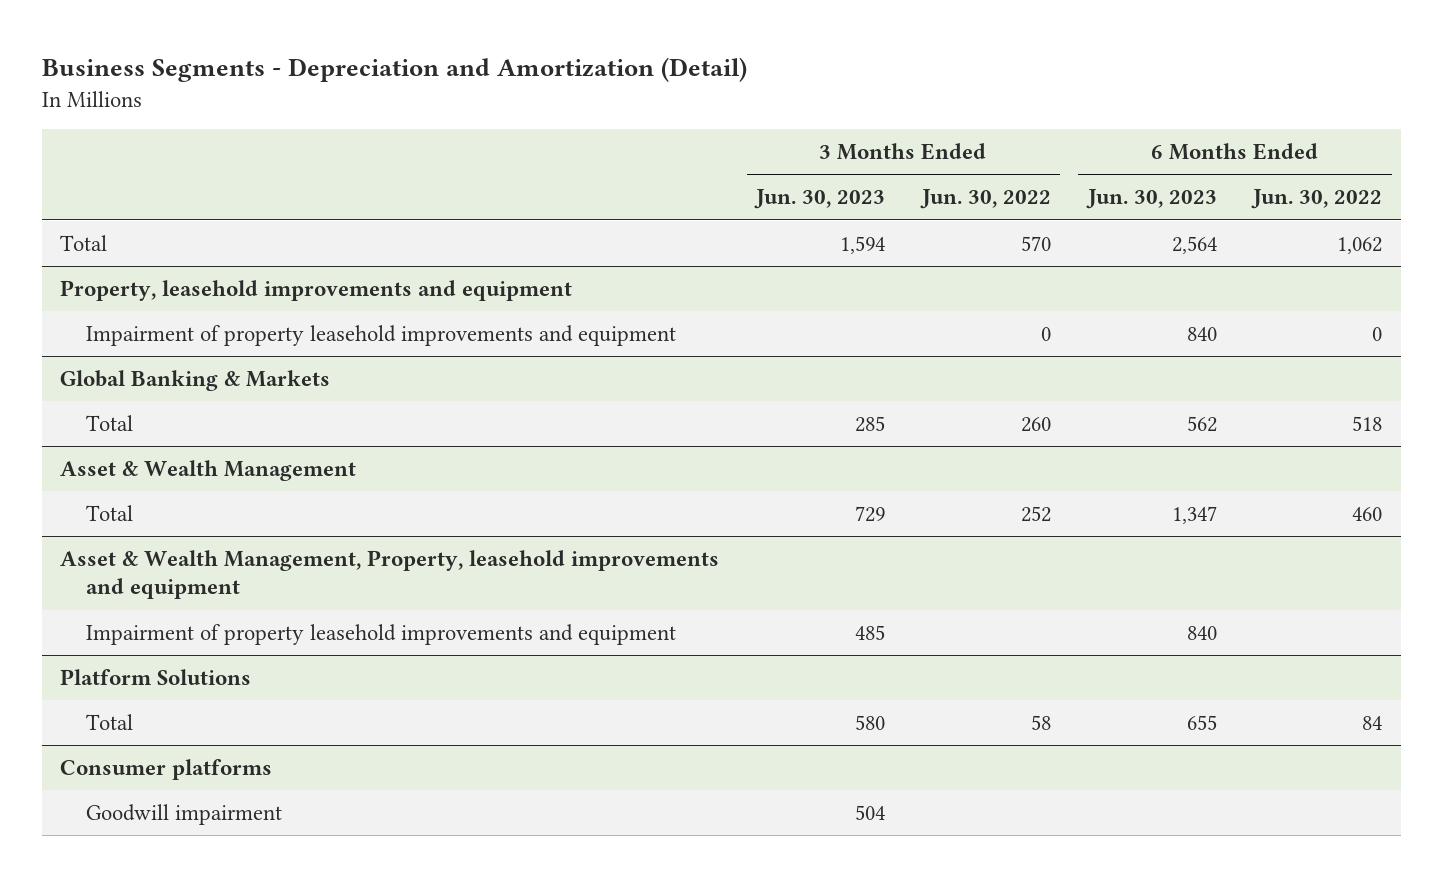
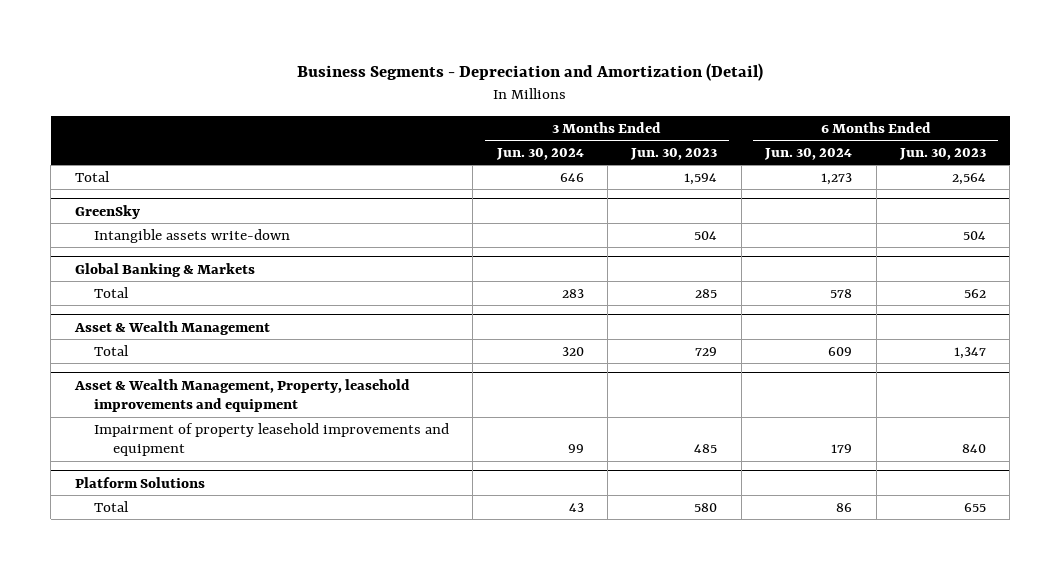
[919,189,1051,210] Jun. 30, 2022 -> none
[1251,189,1383,210] Jun. 30, 2022 -> none
none -> [495,147,584,160] Jun. 30, 2024
none -> [764,147,853,160] Jun. 30, 2024
[60,279,573,301] Property, leasehold improvements and equipment -> none
[85,324,676,346] Impairment of property leasehold improvements and equipment -> none
none -> [74,204,140,219] GreenSky
none -> [93,228,290,243] Intangible assets write-down
[60,758,273,780] Consumer platforms -> none
[85,803,282,825] Goodwill impairment -> none

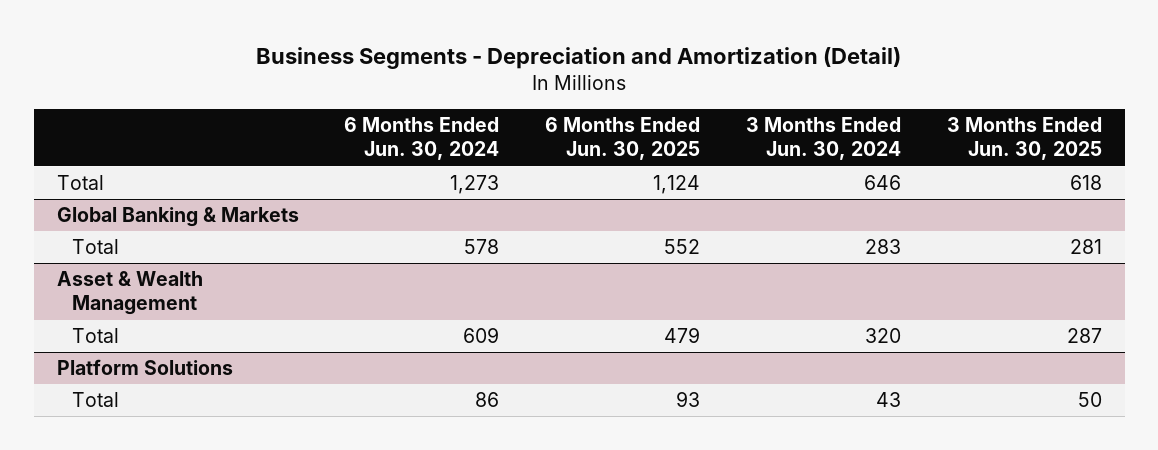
[630,147,718,160] Jun. 30, 2023 -> none
[898,147,986,160] Jun. 30, 2023 -> none
none -> [545,117,701,161] 6 Months Ended Jun. 30, 2025
none -> [946,117,1102,161] 3 Months Ended Jun. 30, 2025
[74,204,140,219] GreenSky -> none
[93,228,290,243] Intangible assets write-down -> none
[73,378,410,413] Asset & Wealth Management, Property, leasehold improvements and equipment -> none
[93,422,449,457] Impairment of property leasehold improvements and equipment -> none

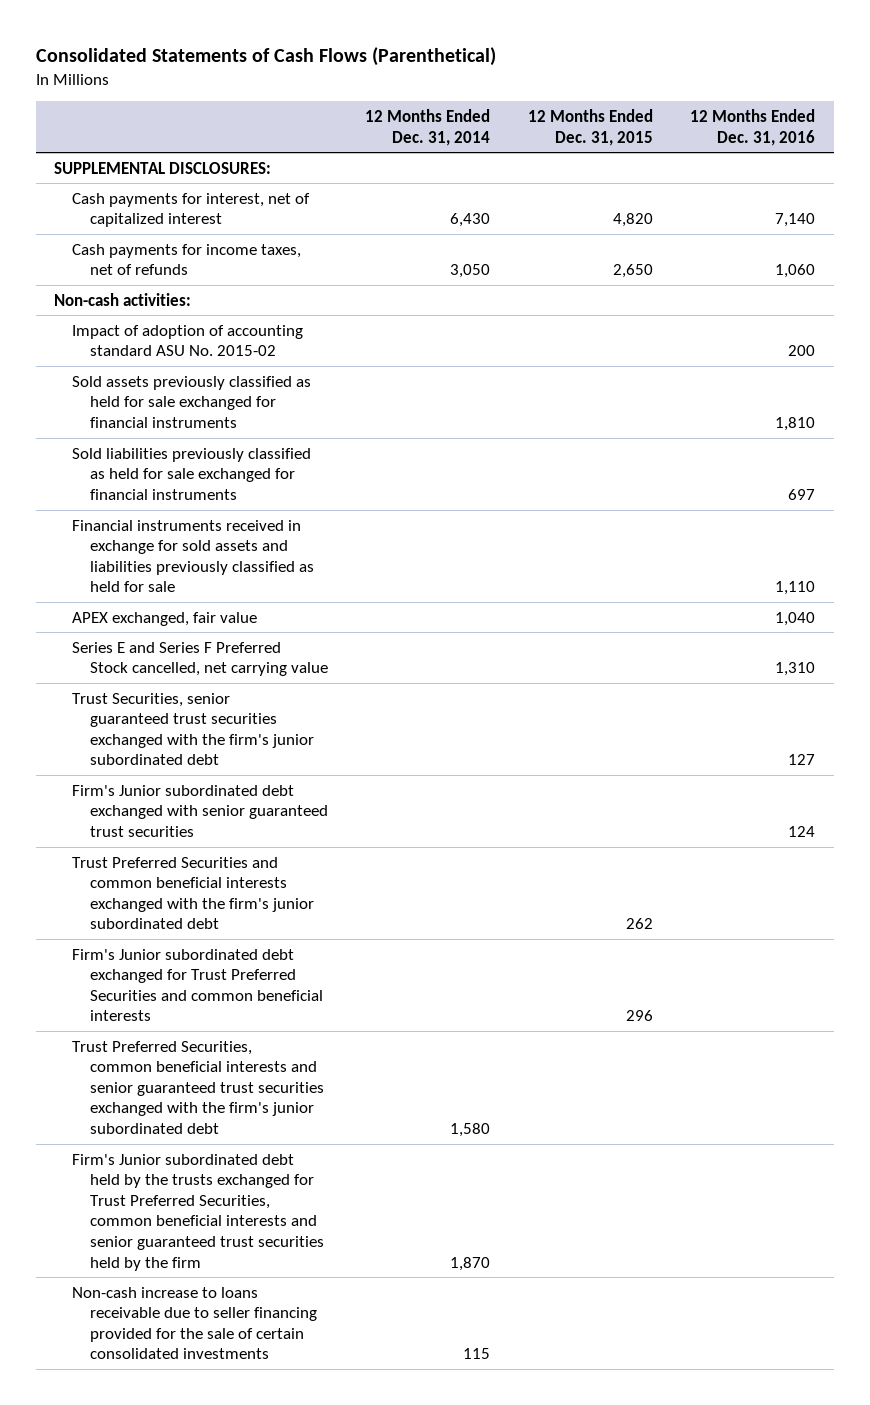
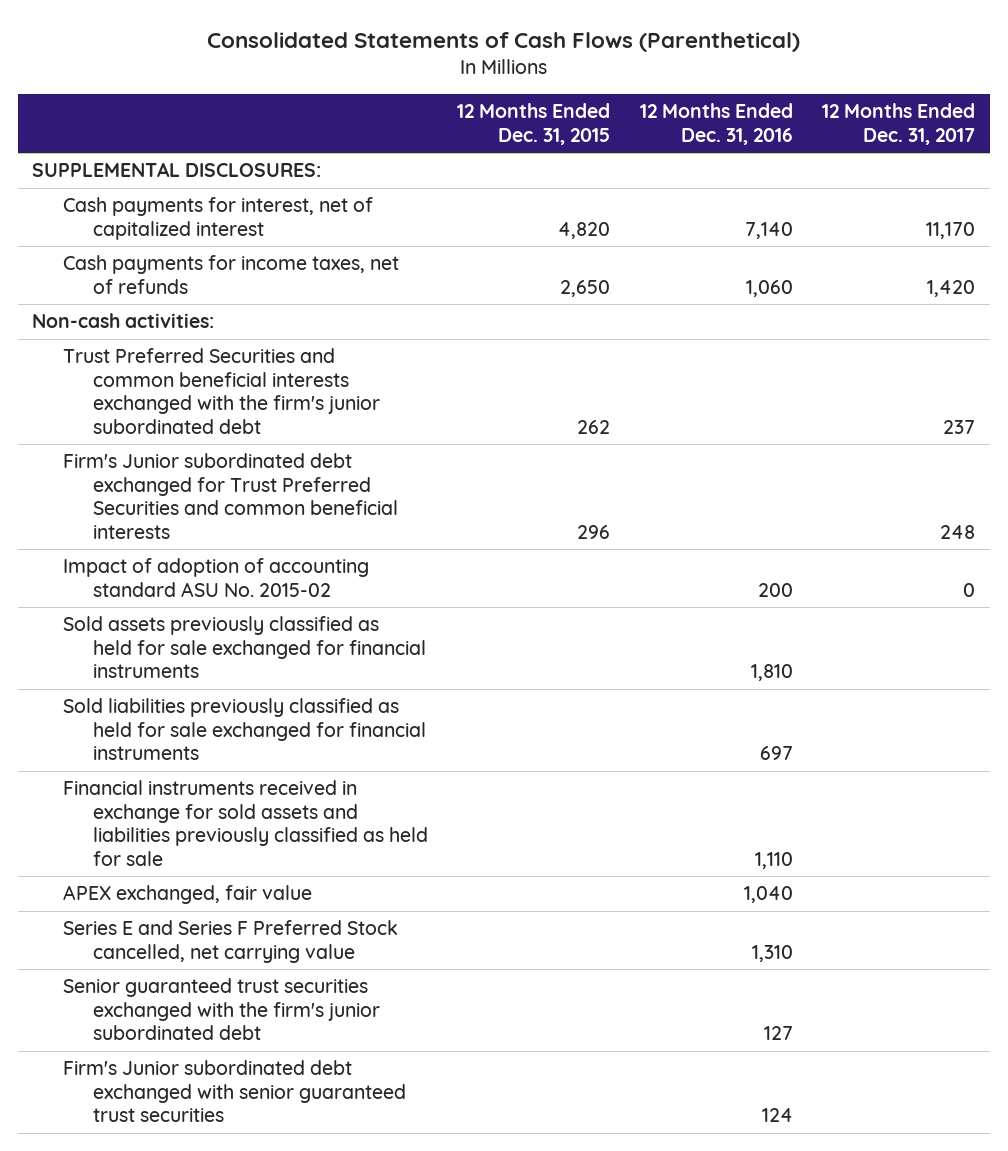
[365,109,491,146] 12 Months Ended Dec. 31, 2014 -> none
none -> [822,103,976,145] 12 Months Ended Dec. 31, 2017
[72,856,314,930] Trust Preferred Securities and common beneficial interests exchanged with the firm's junior subordinated debt -> [62,348,380,434] Trust Preferred Securities and common beneficial interests exchanged with the firm's junior subordinated debt
[72,948,323,1022] Firm's Junior subordinated debt exchanged for Trust Preferred Securities and common beneficial interests -> [62,453,398,539] Firm's Junior subordinated debt exchanged for Trust Preferred Securities and common beneficial interests
[72,692,314,766] Trust Securities, senior guaranteed trust securities exchanged with the firm's junior subordinated debt -> [62,978,380,1041] Senior guaranteed trust securities exchanged with the firm's junior subordinated debt
[72,1040,324,1135] Trust Preferred Securities, common beneficial interests and senior guaranteed trust securities exchanged with the firm's junior subordinated debt -> none
[72,1153,324,1271] Firm's Junior subordinated debt held by the trusts exchanged for Trust Preferred Securities, common beneficial interests and senior guaranteed trust securities held by the firm -> none
[72,1286,317,1360] Non-cash increase to loans receivable due to seller financing provided for the sale of certain consolidated investments -> none

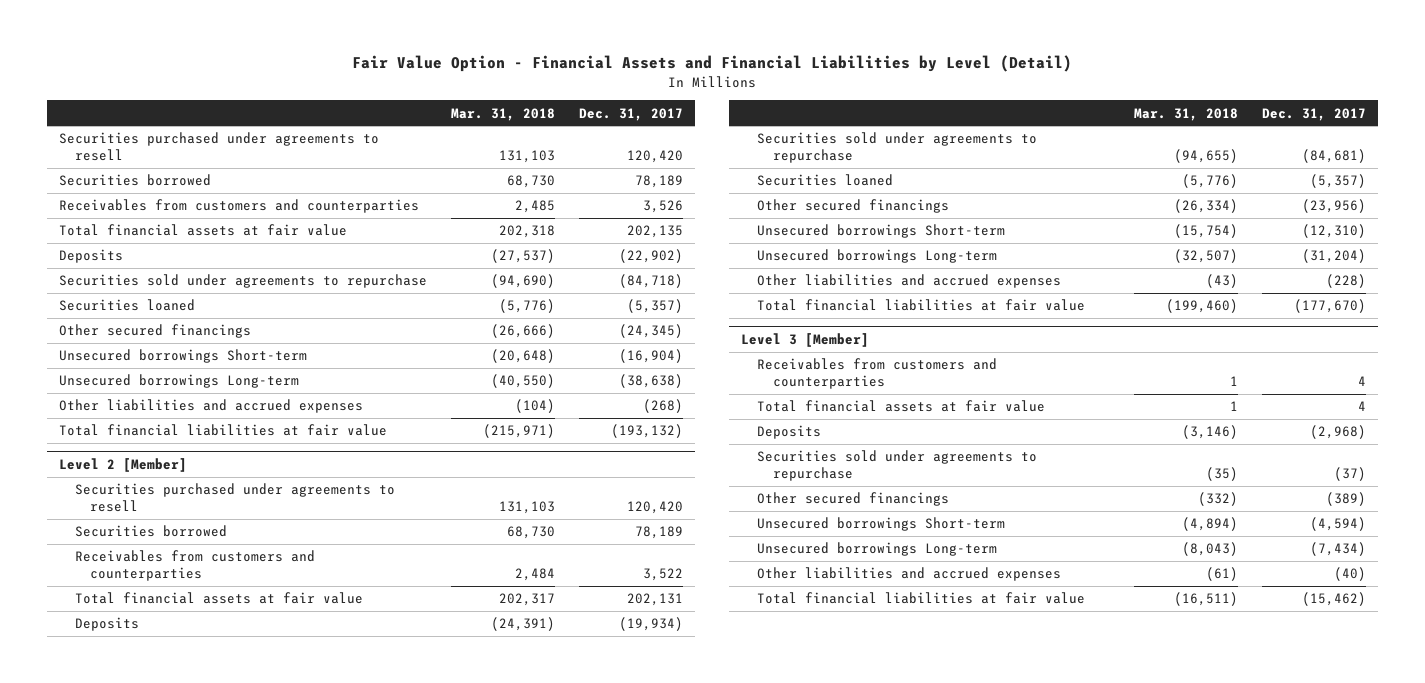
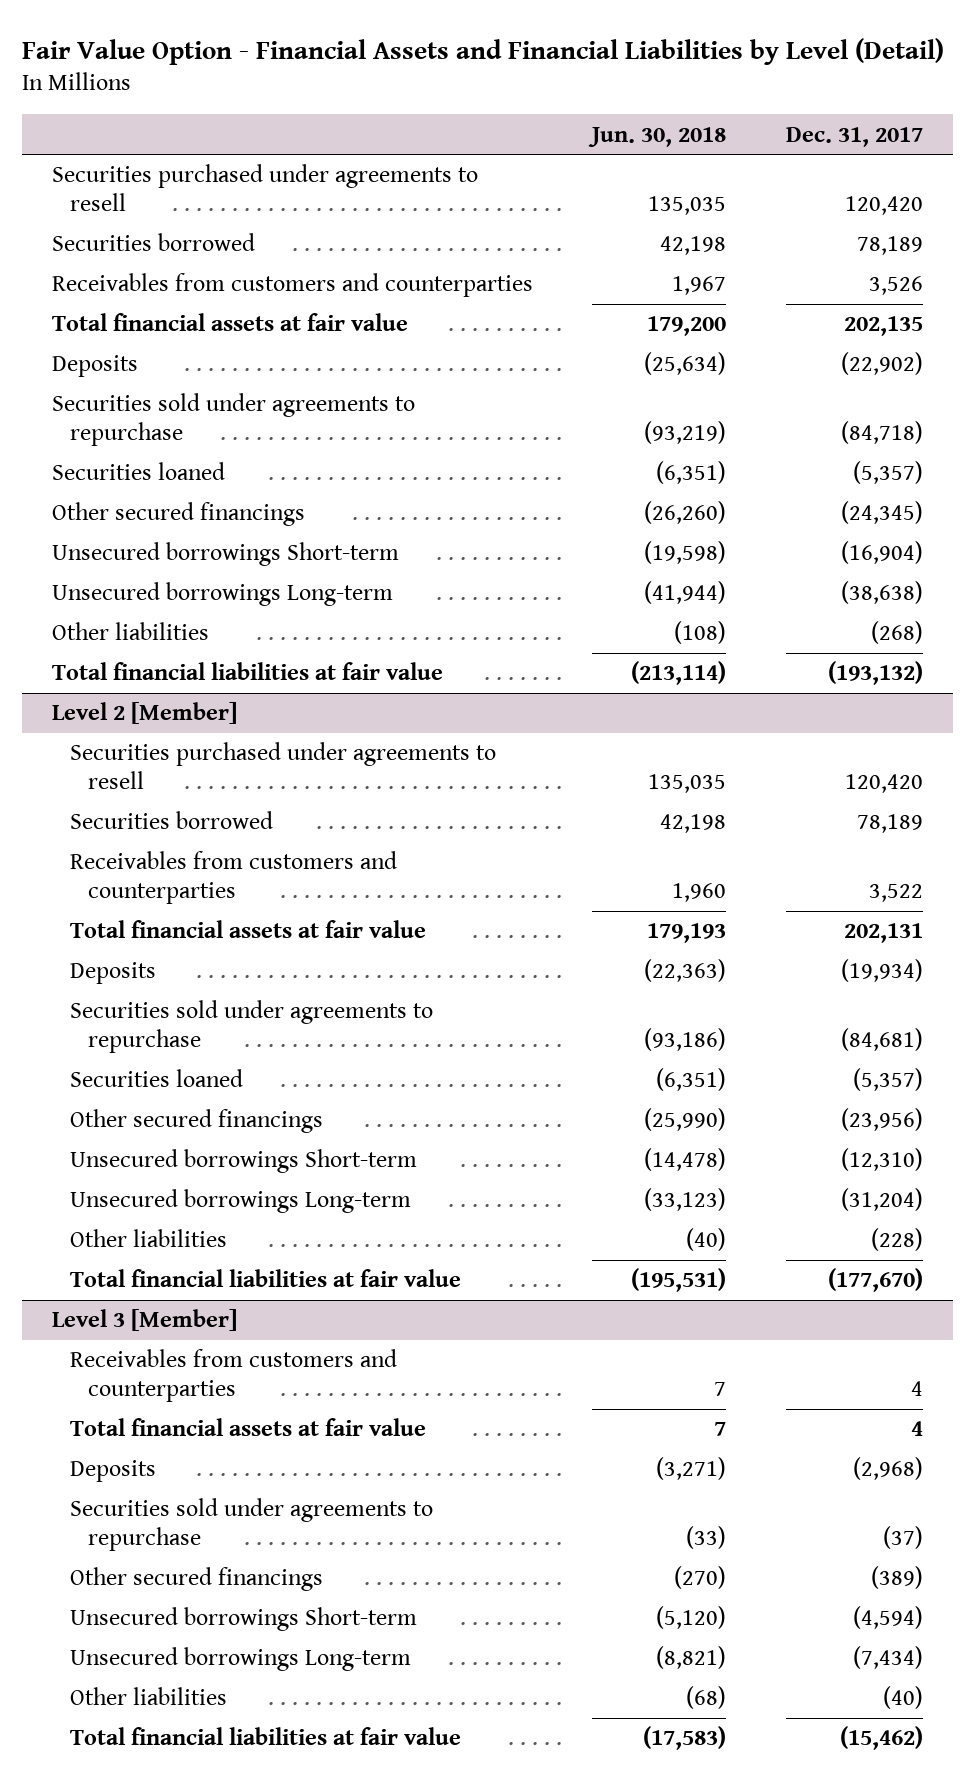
[451,107,556,121] Mar. 31, 2018 -> none
none -> [588,126,727,147] Jun. 30, 2018
[59,399,364,414] Other liabilities and accrued expenses -> [51,622,209,641] Other liabilities
[756,274,1061,289] Other liabilities and accrued expenses -> [69,1229,227,1248] Other liabilities
[756,567,1061,582] Other liabilities and accrued expenses -> [69,1687,227,1706] Other liabilities

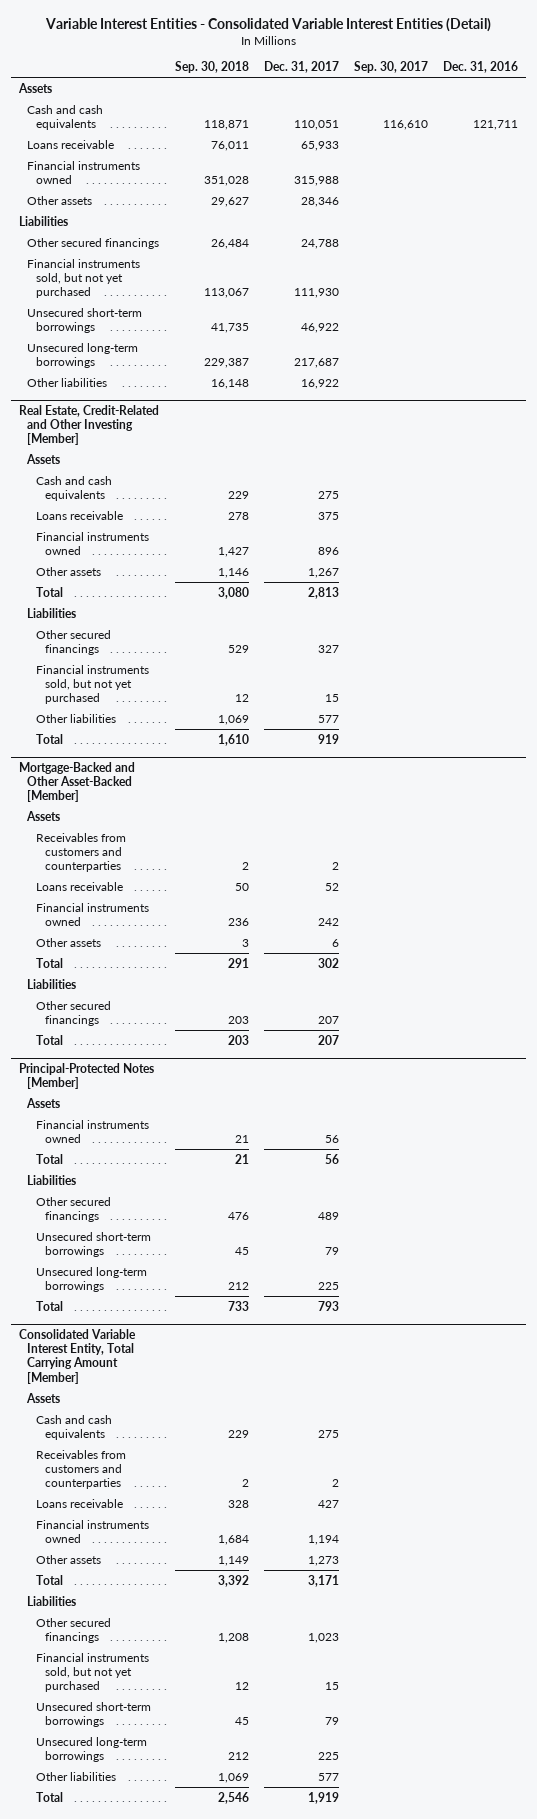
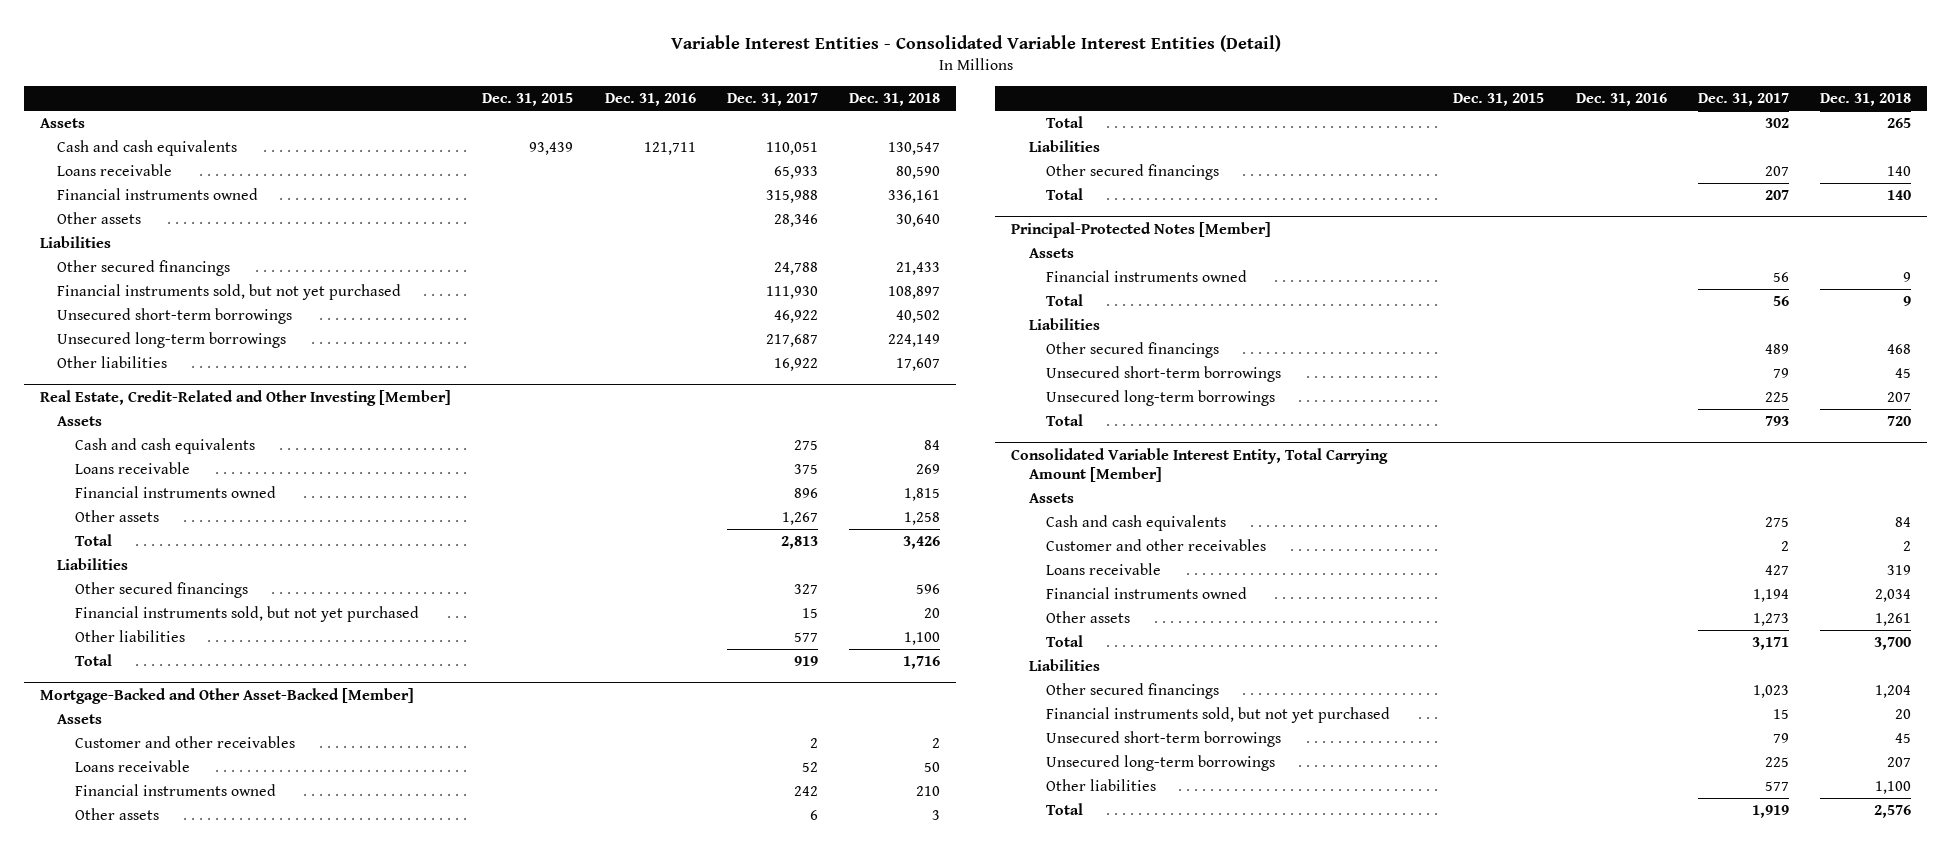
[174,61,249,74] Sep. 30, 2018 -> none
[354,61,429,74] Sep. 30, 2017 -> none
none -> [482,92,574,106] Dec. 31, 2015
none -> [849,92,941,106] Dec. 31, 2018
[36,832,127,873] Receivables from customers and counterparties -> [75,735,296,748] Customer and other receivables
[36,1449,127,1490] Receivables from customers and counterparties -> [1046,538,1267,551] Customer and other receivables

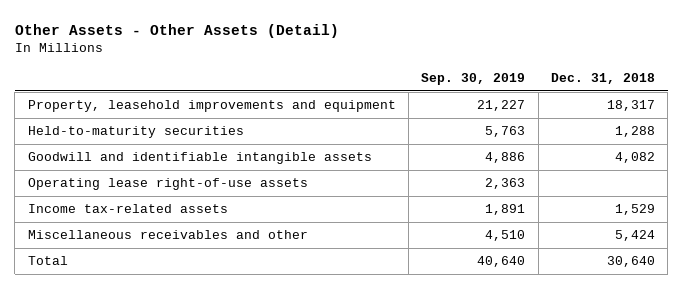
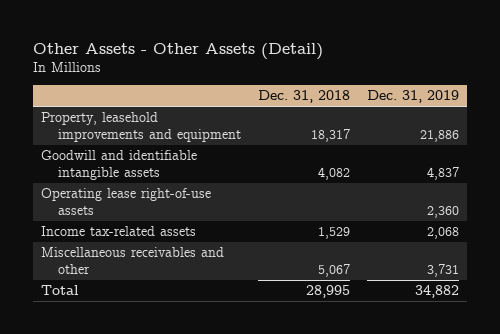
[421,73,526,86] Sep. 30, 2019 -> none
none -> [366,90,459,104] Dec. 31, 2019
[27,126,244,139] Held-to-maturity securities -> none
[614,230,655,242] 5,424 -> [317,264,350,278] 5,067
[606,256,655,268] 30,640 -> [305,285,350,299] 28,995

